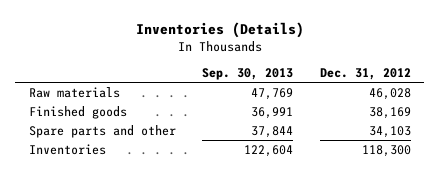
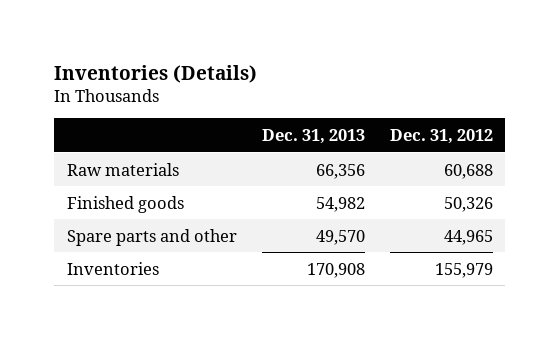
[202,68,294,81] Sep. 30, 2013 -> none
none -> [261,128,365,144] Dec. 31, 2013
[369,87,412,100] 46,028 -> [443,163,493,179] 60,688
[369,106,412,119] 38,169 -> [443,196,493,212] 50,326
[369,125,412,138] 34,103 -> [443,229,493,245] 44,965
[362,144,412,157] 118,300 -> [434,262,493,278] 155,979

